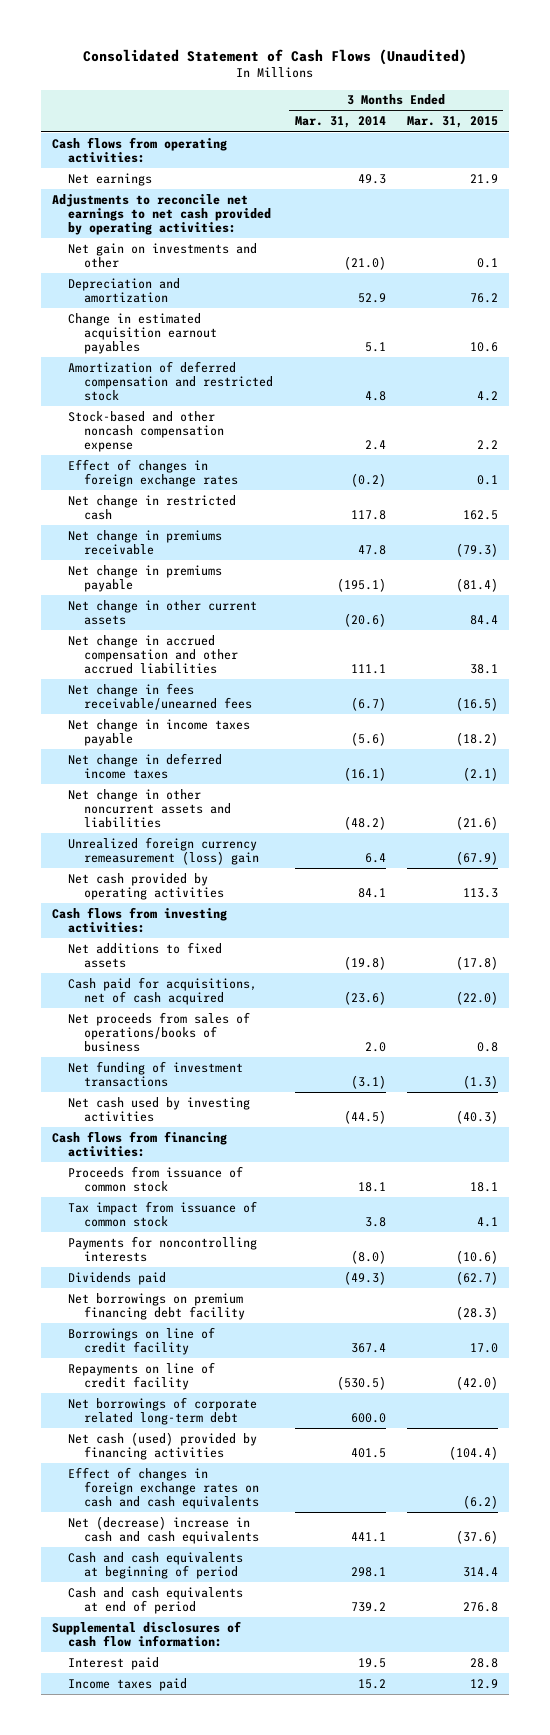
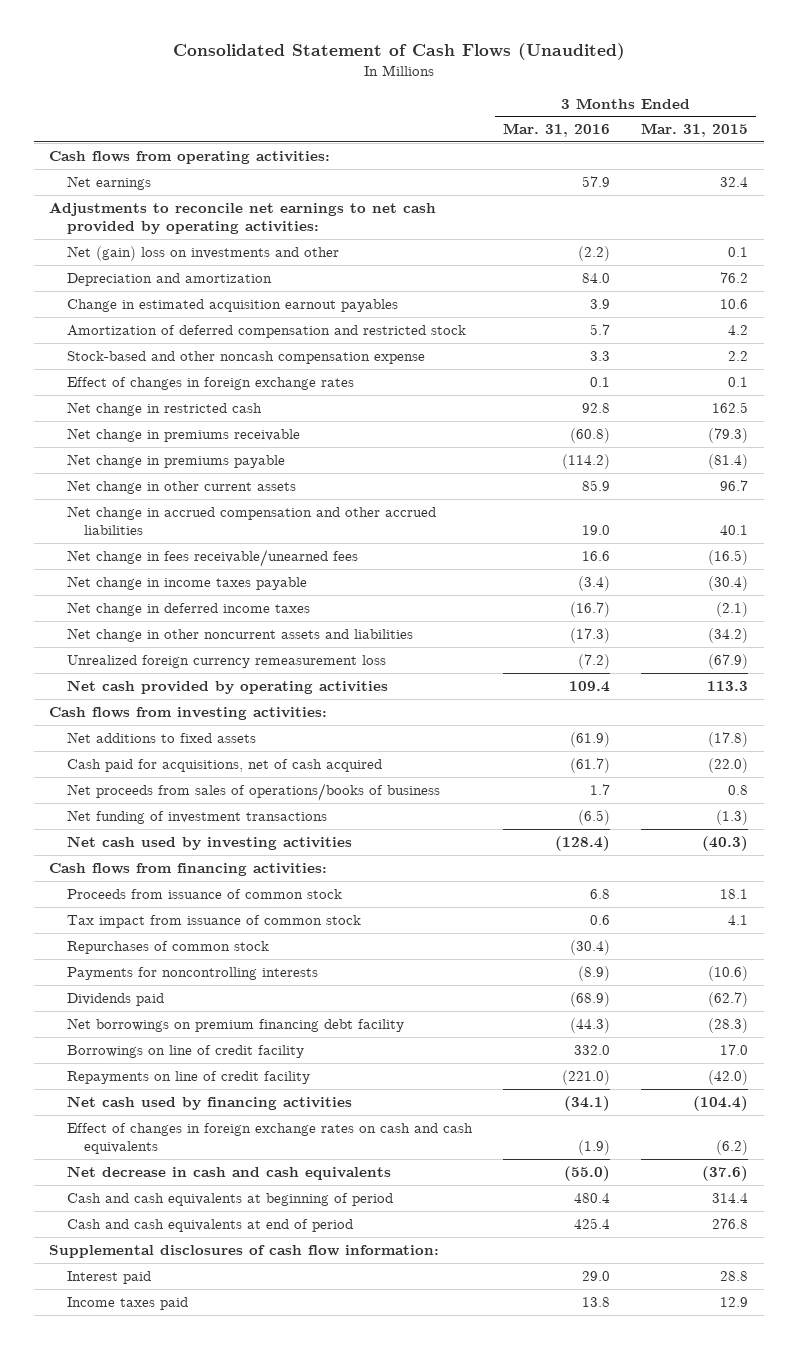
[294,116,386,129] Mar. 31, 2014 -> none
none -> [503,123,611,138] Mar. 31, 2016
[470,173,499,184] 21.9 -> [720,176,749,187] 32.4
[68,242,258,269] Net gain on investments and other -> [66,245,339,261] Net (gain) loss on investments and other
[470,615,499,626] 84.4 -> [720,479,749,491] 96.7
[470,664,499,675] 38.1 -> [720,525,749,536] 40.1
[456,732,499,747] (18.2) -> [708,575,749,591] (30.4)
[456,816,499,831] (21.6) -> [708,627,749,643] (34.2)
[68,836,260,866] Unrealized foreign currency remeasurement (loss) gain -> [66,654,386,668] Unrealized foreign currency remeasurement loss
none -> [66,940,269,954] Repurchases of common stock
[68,1396,258,1426] Net borrowings of corporate related long-term debt -> none
[68,1431,258,1461] Net cash (used) provided by financing activities -> [66,1095,352,1110] Net cash used by financing activities
[68,1515,260,1545] Net (decrease) increase in cash and cash equivalents -> [66,1165,391,1180] Net decrease in cash and cash equivalents

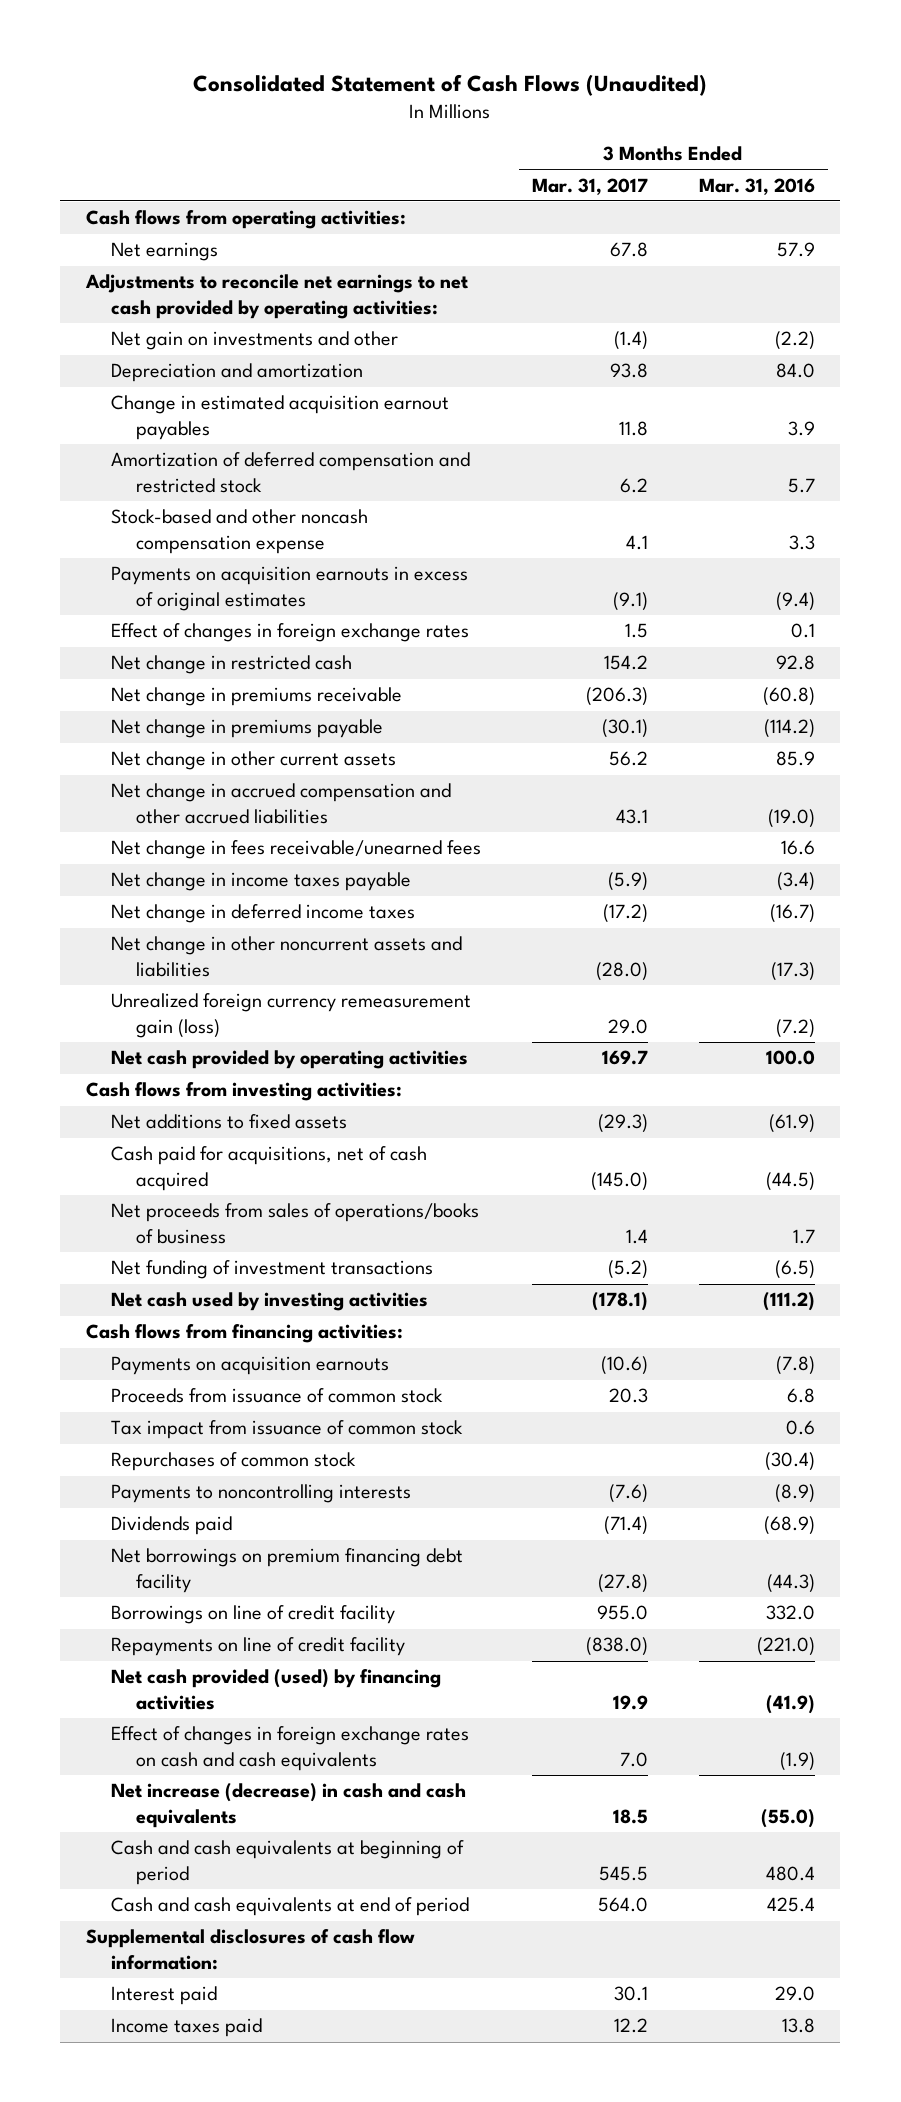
[641,123,749,138] Mar. 31, 2015 -> none
none -> [531,177,648,195] Mar. 31, 2017
[66,245,339,261] Net (gain) loss on investments and other -> [110,331,398,351] Net gain on investments and other
none -> [110,566,468,611] Payments on acquisition earnouts in excess of original estimates
[582,525,611,536] 19.0 -> [767,808,815,828] (19.0)
[66,654,386,668] Unrealized foreign currency remeasurement loss -> [110,993,471,1038] Unrealized foreign currency remeasurement gain (loss)
[569,680,611,692] 109.4 -> [765,1050,815,1066] 100.0
[570,757,611,773] (61.7) -> [765,1171,815,1191] (44.5)
[555,835,611,851] (128.4) -> [762,1292,815,1312] (111.2)
none -> [110,1356,389,1376] Payments on acquisition earnouts
[66,966,318,980] Payments for noncontrolling interests -> [110,1484,411,1504] Payments to noncontrolling interests
[66,1095,352,1110] Net cash used by financing activities -> [110,1669,441,1710] Net cash provided (used) by financing activities
[564,1095,611,1111] (34.1) -> [765,1694,815,1714] (41.9)
[66,1165,391,1180] Net decrease in cash and cash equivalents -> [110,1783,466,1828] Net increase (decrease) in cash and cash equivalents

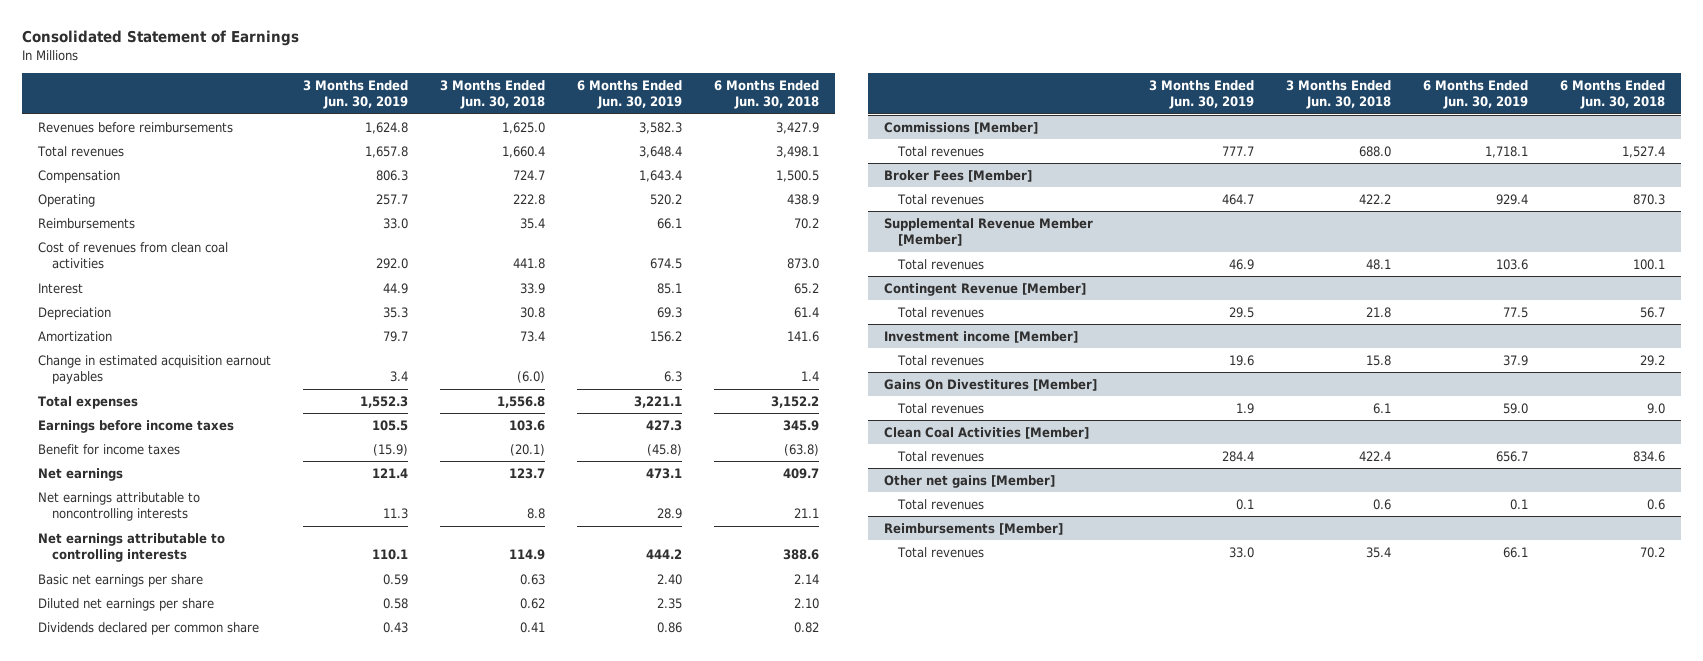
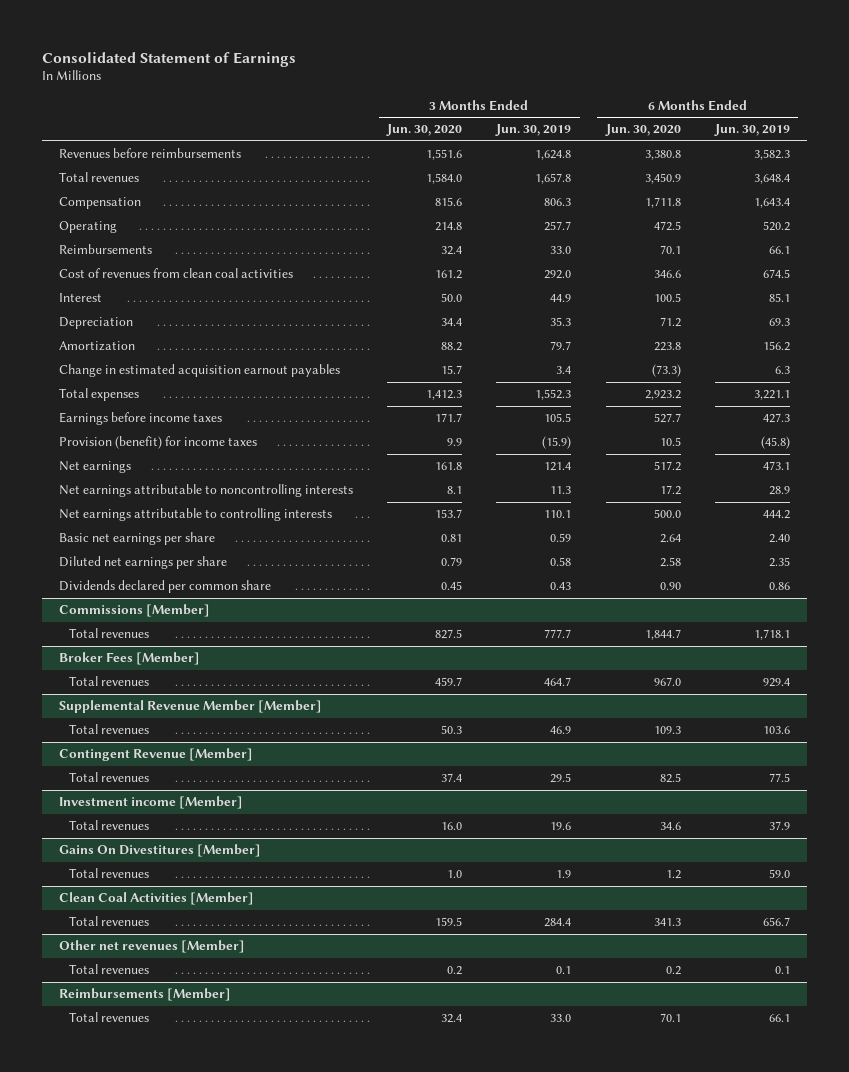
[440,79,546,110] 3 Months Ended Jun. 30, 2018 -> none
[714,79,820,110] 6 Months Ended Jun. 30, 2018 -> none
none -> [386,124,463,137] Jun. 30, 2020
none -> [604,124,681,137] Jun. 30, 2020
[38,443,181,455] Benefit for income taxes -> [59,436,258,450] Provision (benefit) for income taxes
[883,474,1055,488] Other net gains [Member] -> [59,940,246,954] Other net revenues [Member]

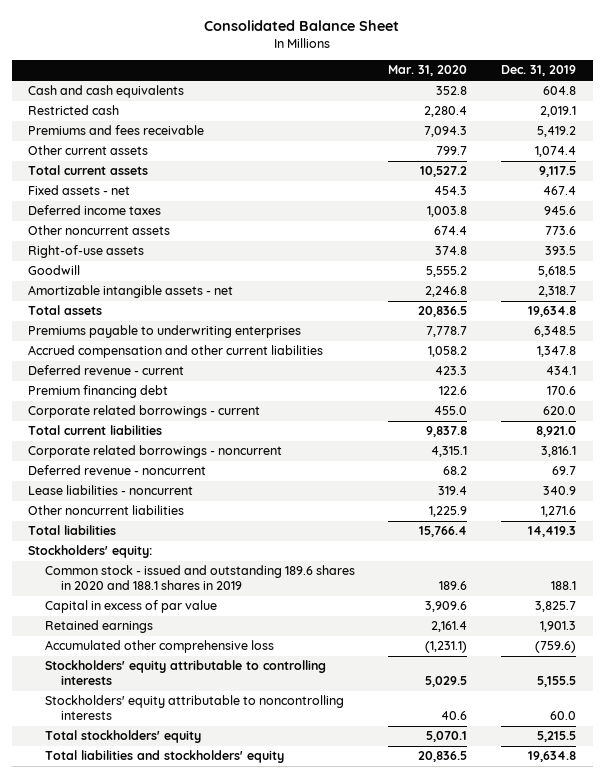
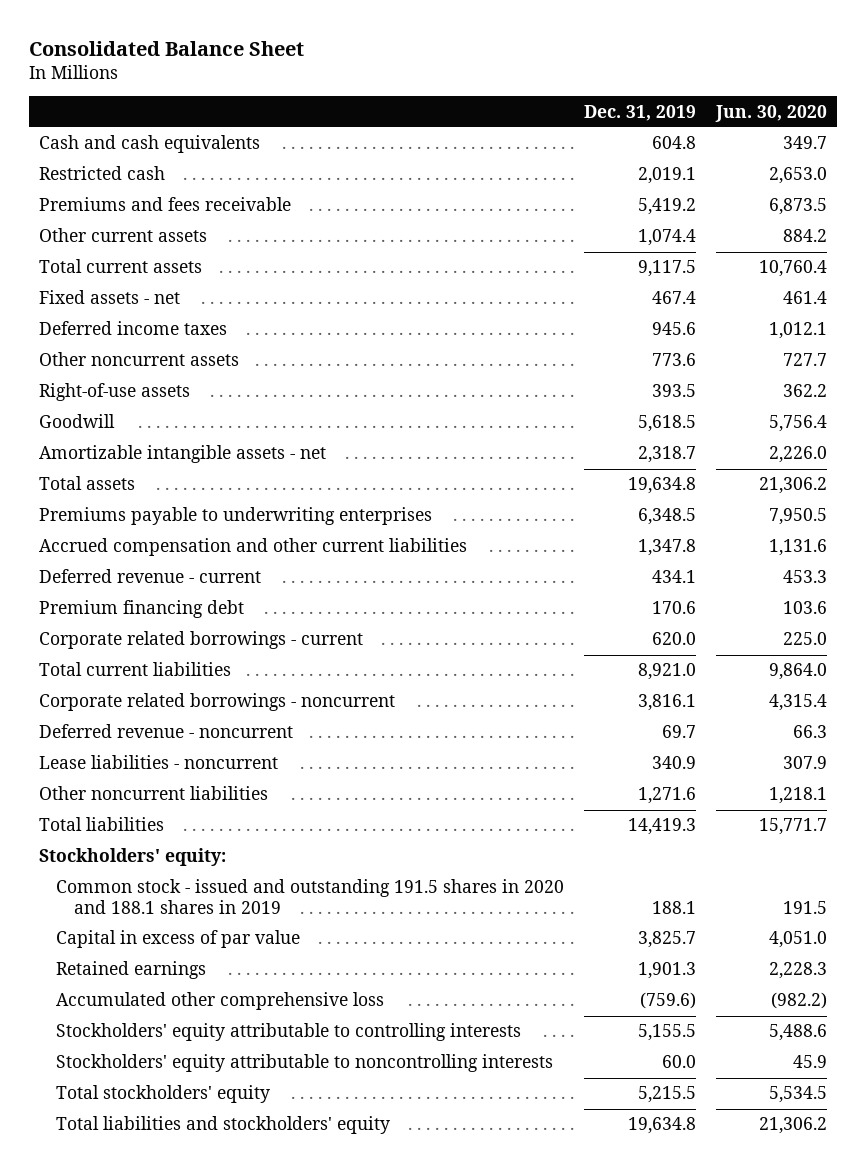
[388,65,468,77] Mar. 31, 2020 -> none
none -> [714,104,827,122] Jun. 30, 2020
[44,565,355,591] Common stock - issued and outstanding 189.6 shares in 2020 and 188.1 shares in 2019 -> [56,879,565,915] Common stock - issued and outstanding 191.5 shares in 2020 and 188.1 shares in 2019

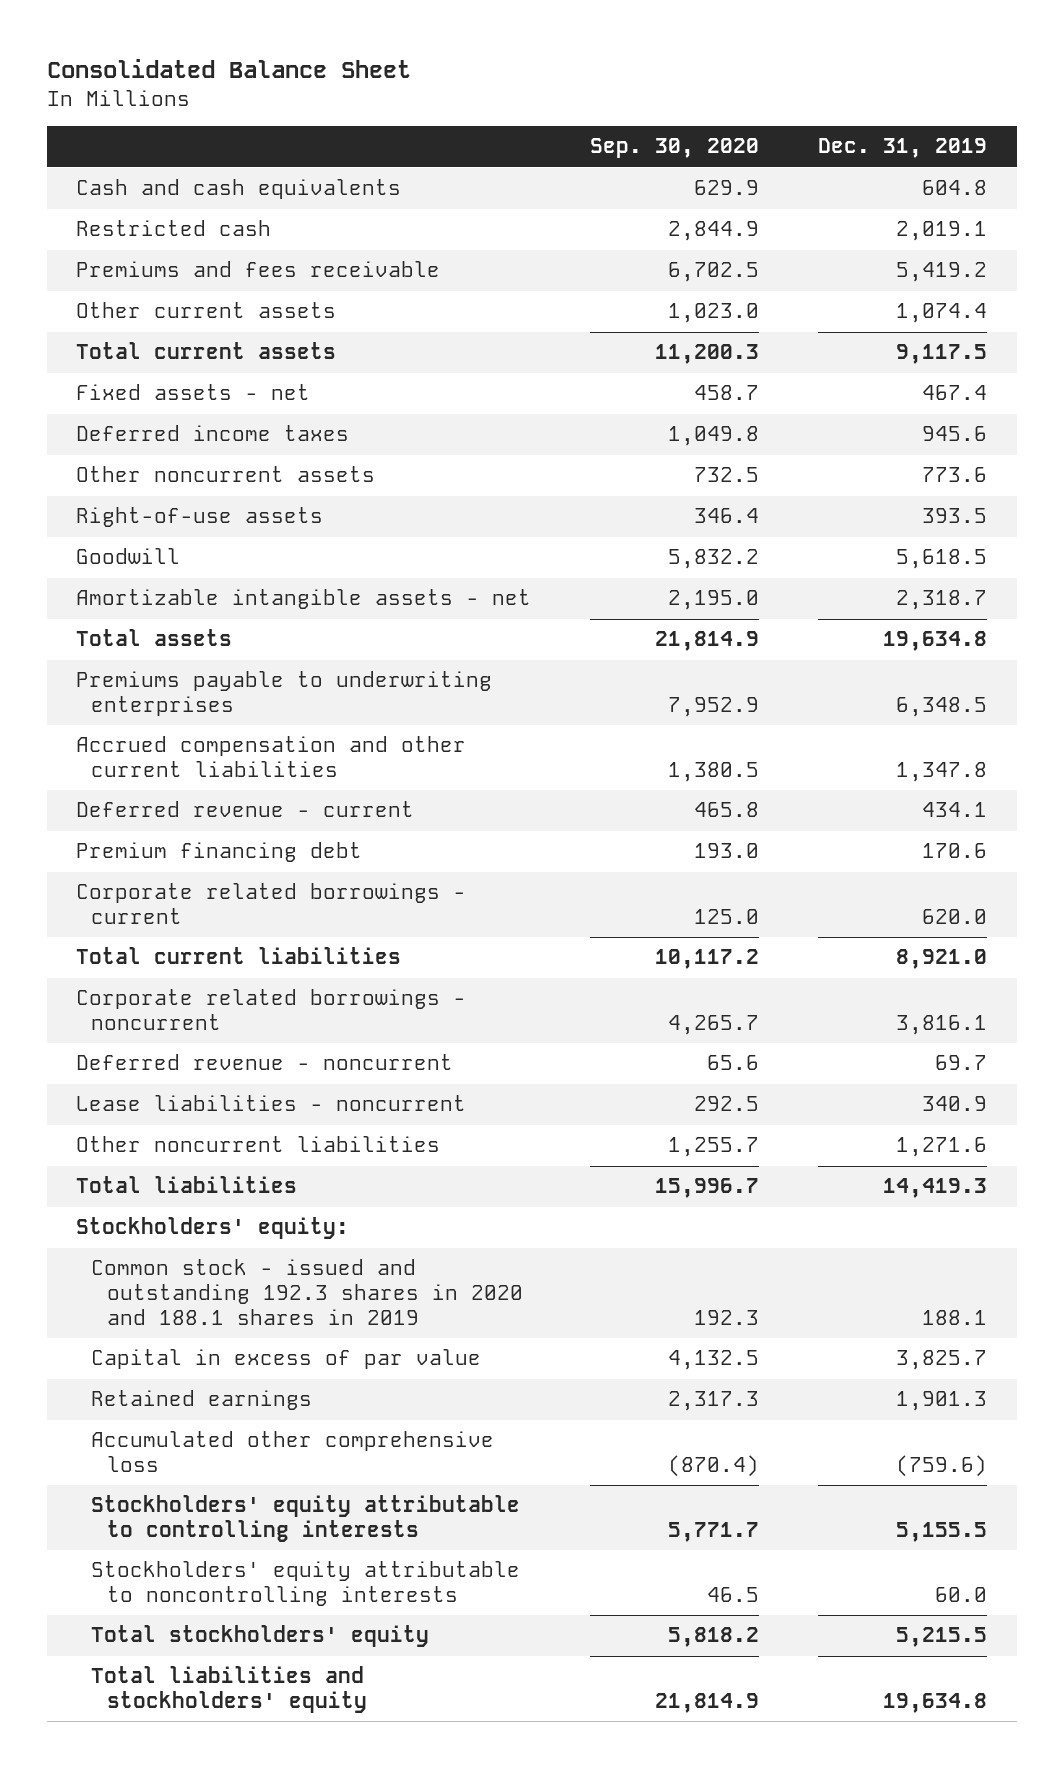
[714,104,827,122] Jun. 30, 2020 -> none
none -> [590,138,760,159] Sep. 30, 2020
[56,879,565,915] Common stock - issued and outstanding 191.5 shares in 2020 and 188.1 shares in 2019 -> [91,1259,523,1325] Common stock - issued and outstanding 192.3 shares in 2020 and 188.1 shares in 2019

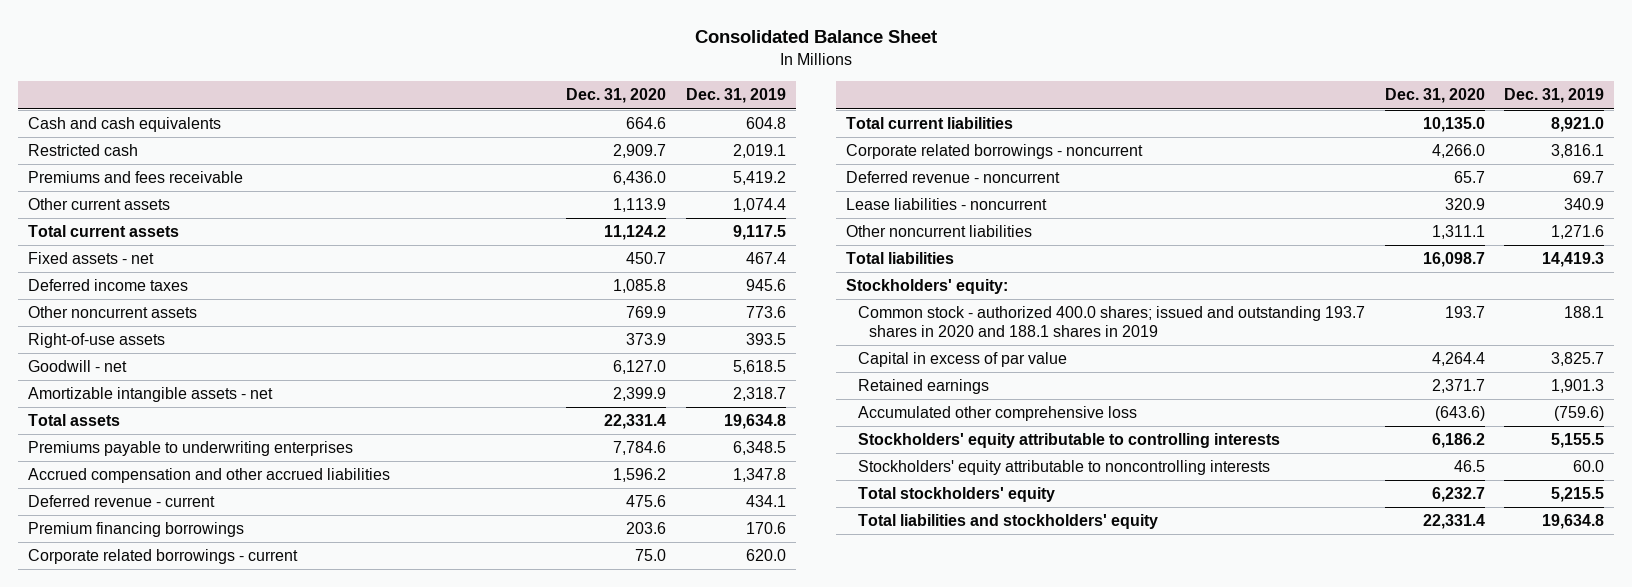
[590,138,760,159] Sep. 30, 2020 -> none
none -> [566,88,667,104] Dec. 31, 2020
[76,548,181,565] Goodwill -> [27,360,127,373] Goodwill - net
[76,736,467,778] Accrued compensation and other current liabilities -> [27,468,390,484] Accrued compensation and other accrued liabilities
[76,842,363,863] Premium financing debt -> [27,522,244,538] Premium financing borrowings
[91,1259,523,1325] Common stock - issued and outstanding 192.3 shares in 2020 and 188.1 shares in 2019 -> [857,306,1365,338] Common stock - authorized 400.0 shares; issued and outstanding 193.7 shares in 2020 and 188.1 shares in 2019

